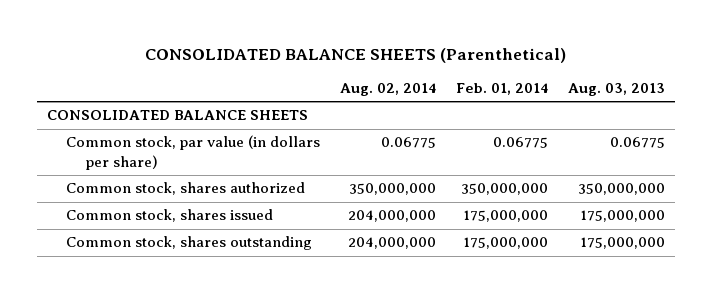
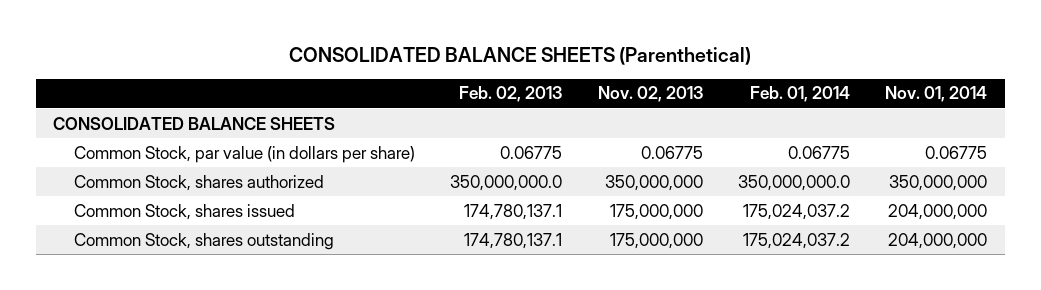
[340,83,437,97] Aug. 02, 2014 -> none
[567,83,665,97] Aug. 03, 2013 -> none
none -> [459,86,563,103] Feb. 02, 2013
none -> [597,86,703,103] Nov. 02, 2013
none -> [885,86,988,103] Nov. 01, 2014
[66,135,321,170] Common stock, par value (in dollars per share) -> [73,145,415,163] Common Stock, par value (in dollars per share)
[66,182,306,196] Common stock, shares authorized -> [73,174,324,191] Common Stock, shares authorized
[461,183,549,196] 350,000,000 -> [737,174,850,191] 350,000,000.0
[66,209,274,223] Common stock, shares issued -> [73,203,295,220] Common Stock, shares issued
[463,210,549,223] 175,000,000 -> [742,203,850,220] 175,024,037.2
[66,236,313,251] Common stock, shares outstanding -> [73,232,334,250] Common Stock, shares outstanding
[463,237,549,250] 175,000,000 -> [742,232,850,249] 175,024,037.2

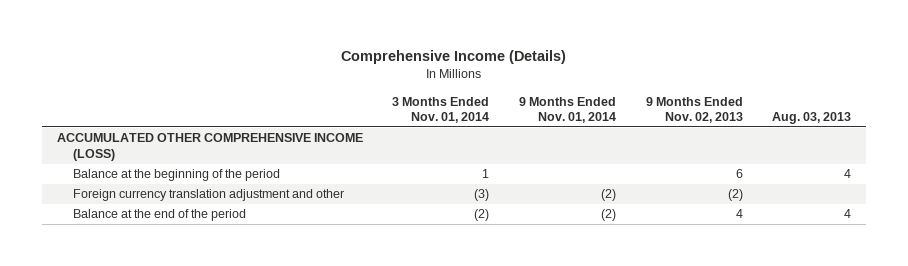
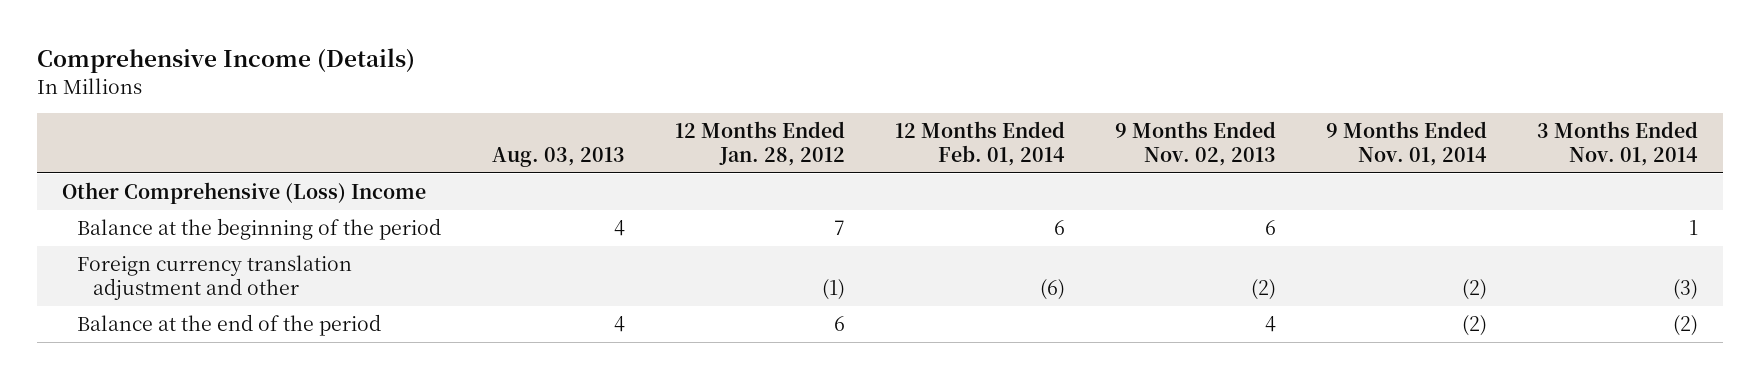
none -> [674,121,845,166] 12 Months Ended Jan. 28, 2012
none -> [894,121,1065,166] 12 Months Ended Feb. 01, 2014
[56,133,363,162] ACCUMULATED OTHER COMPREHENSIVE INCOME (LOSS) -> [62,182,427,205] Other Comprehensive (Loss) Income

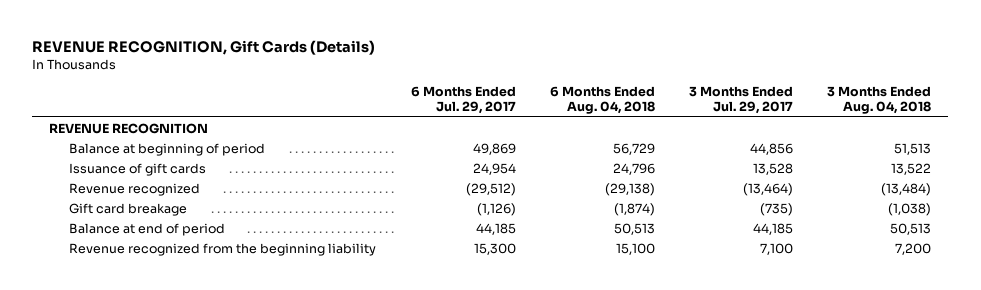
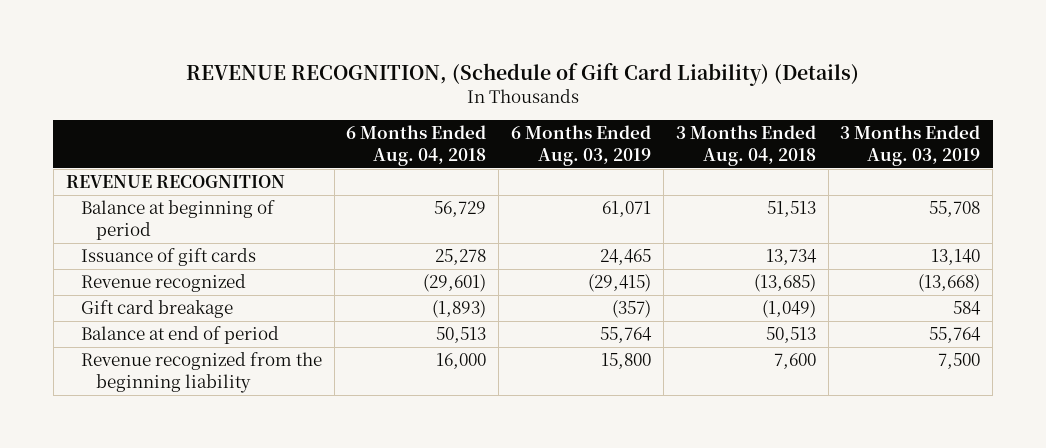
[32,39,376,55] REVENUE RECOGNITION, Gift Cards (Details) -> [185,62,859,86] REVENUE RECOGNITION, (Schedule of Gift Card Liability) (Details)
[410,85,516,115] 6 Months Ended Jul. 29, 2017 -> none
[689,85,794,115] 3 Months Ended Jul. 29, 2017 -> none
none -> [511,125,652,167] 6 Months Ended Aug. 03, 2019
none -> [840,125,981,167] 3 Months Ended Aug. 03, 2019
[612,162,655,175] 24,796 -> [435,249,487,266] 25,278
[891,162,932,175] 13,522 -> [765,249,817,266] 13,734
[604,182,655,196] (29,138) -> [423,274,487,293] (29,601)
[881,182,932,196] (13,484) -> [753,274,816,293] (13,685)
[613,202,655,216] (1,874) -> [432,300,487,319] (1,893)
[888,202,932,216] (1,038) -> [761,300,816,319] (1,049)
[615,242,655,255] 15,100 -> [436,353,487,370] 16,000
[895,242,932,255] 7,200 -> [773,353,816,370] 7,600

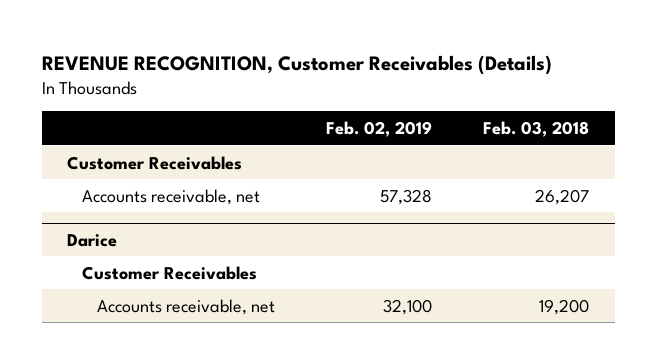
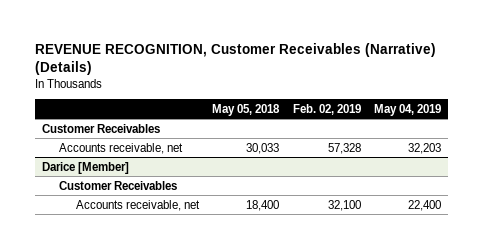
[41,54,552,75] REVENUE RECOGNITION, Customer Receivables (Details) -> [35,42,437,75] REVENUE RECOGNITION, Customer Receivables (Narrative) (Details)
[483,121,590,138] Feb. 03, 2018 -> none
none -> [212,103,281,116] May 05, 2018
none -> [374,103,442,116] May 04, 2019
[67,233,118,247] Darice -> [42,161,130,174] Darice [Member]

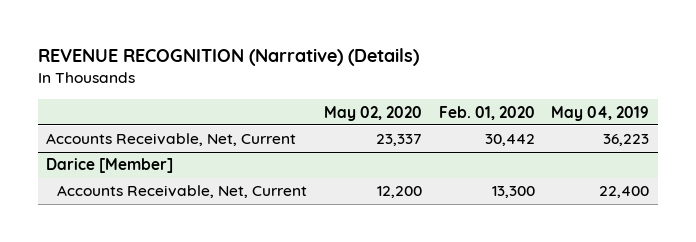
[35,42,437,75] REVENUE RECOGNITION, Customer Receivables (Narrative) (Details) -> [38,48,420,67] REVENUE RECOGNITION (Narrative) (Details)
[212,103,281,116] May 05, 2018 -> none
[292,103,361,115] Feb. 02, 2019 -> none
none -> [324,105,423,121] May 02, 2020
none -> [438,105,535,120] Feb. 01, 2020
[42,123,161,133] Customer Receivables -> none
[58,142,183,154] Accounts receivable, net -> [46,133,297,147] Accounts Receivable, Net, Current
[408,142,442,154] 32,203 -> [603,134,650,147] 36,223
[58,180,177,190] Customer Receivables -> none
[75,199,200,211] Accounts receivable, net -> [57,185,308,199] Accounts Receivable, Net, Current

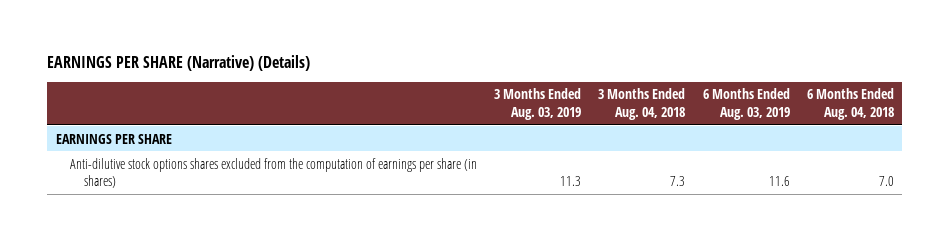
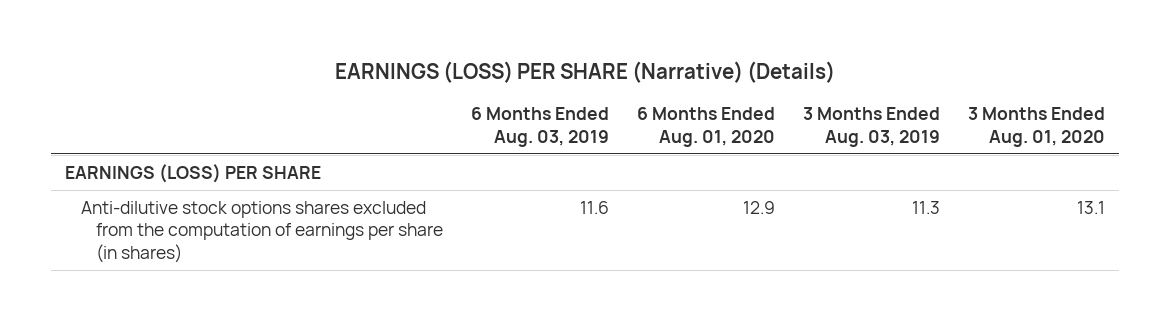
[46,55,310,72] EARNINGS PER SHARE (Narrative) (Details) -> [335,60,836,83] EARNINGS (LOSS) PER SHARE (Narrative) (Details)
[598,88,686,120] 3 Months Ended Aug. 04, 2018 -> none
[806,88,894,120] 6 Months Ended Aug. 04, 2018 -> none
none -> [637,107,776,147] 6 Months Ended Aug. 01, 2020
none -> [968,107,1106,147] 3 Months Ended Aug. 01, 2020
[55,133,172,144] EARNINGS PER SHARE -> [65,163,322,183] EARNINGS (LOSS) PER SHARE

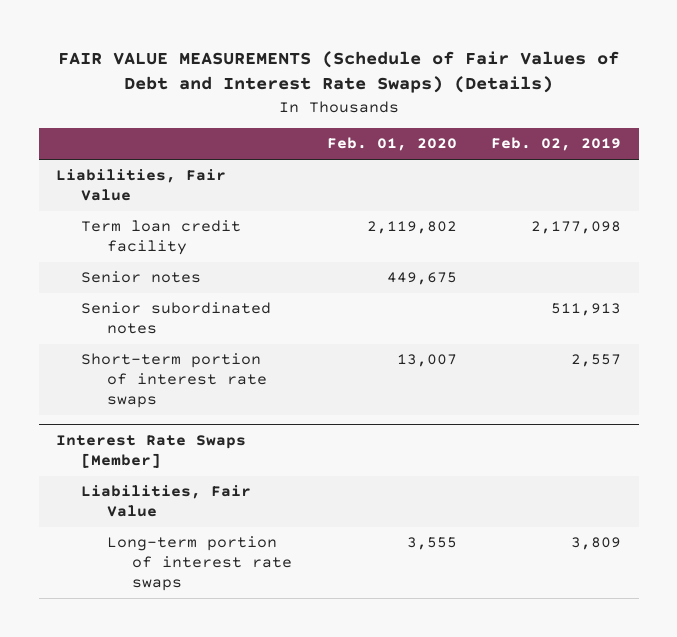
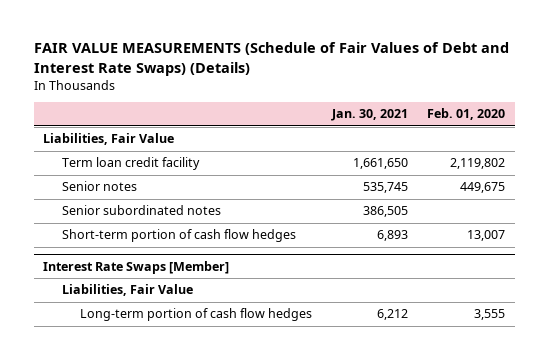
[491,137,622,152] Feb. 02, 2019 -> none
none -> [330,109,408,122] Jan. 30, 2021
[81,353,267,409] Short-term portion of interest rate swaps -> [61,229,296,243] Short-term portion of cash flow hedges
[106,536,293,592] Long-term portion of interest rate swaps -> [80,308,313,322] Long-term portion of cash flow hedges

